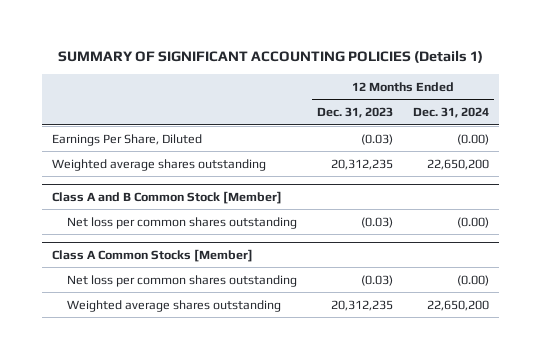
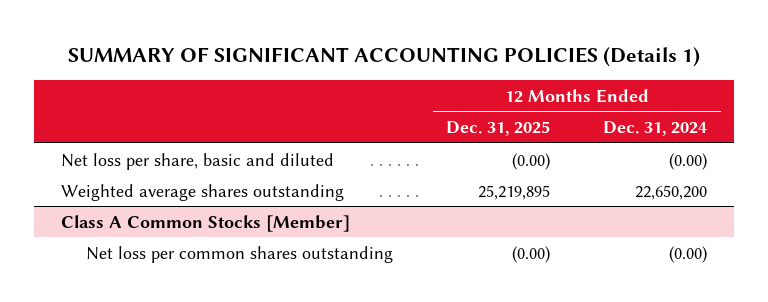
[316,107,393,119] Dec. 31, 2023 -> none
none -> [445,121,550,137] Dec. 31, 2025
[52,133,203,146] Earnings Per Share, Diluted -> [60,152,334,170] Net loss per share, basic and diluted
[52,190,283,204] Class A and B Common Stock [Member] -> none
[66,216,297,229] Net loss per common shares outstanding -> none
[66,299,281,312] Weighted average shares outstanding -> none

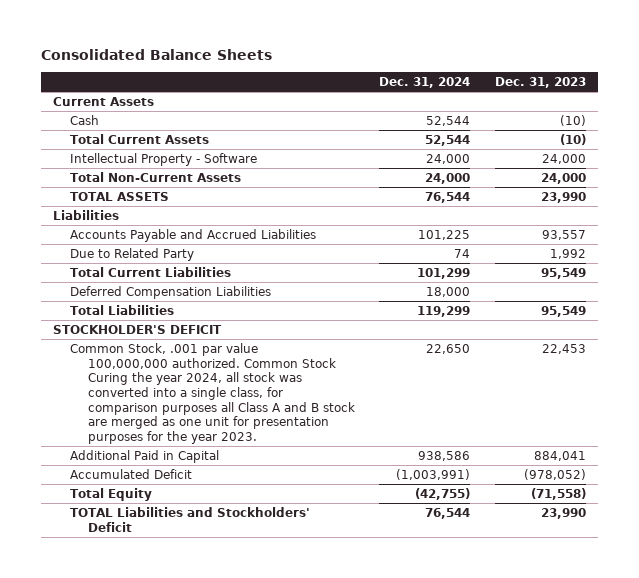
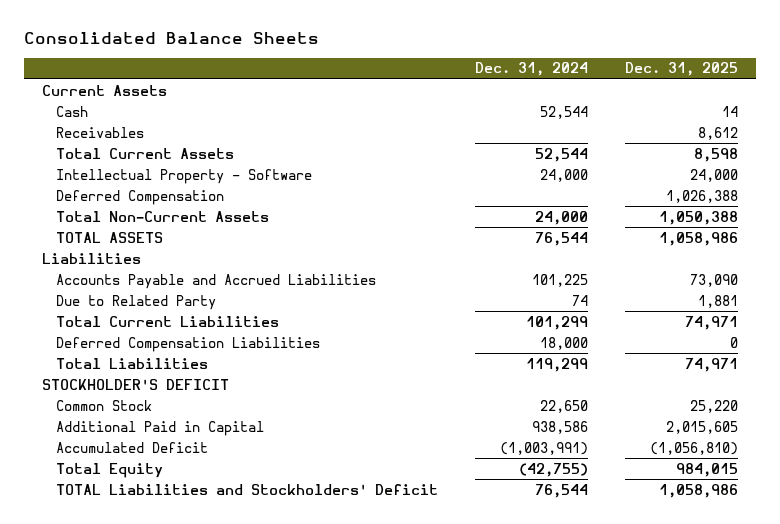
[494,77,586,89] Dec. 31, 2023 -> none
none -> [625,62,739,77] Dec. 31, 2025
none -> [56,126,145,138] Receivables
none -> [56,189,225,205] Deferred Compensation
[70,343,355,444] Common Stock, .001 par value 100,000,000 authorized. Common Stock Curing the year 2024, all stock was converted into a single class, for comparison purposes all Class A and B stock are merged as one unit for presentation purposes for the year 2023. -> [56,399,153,411] Common Stock

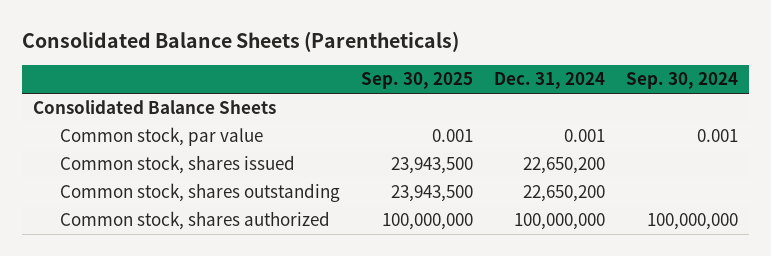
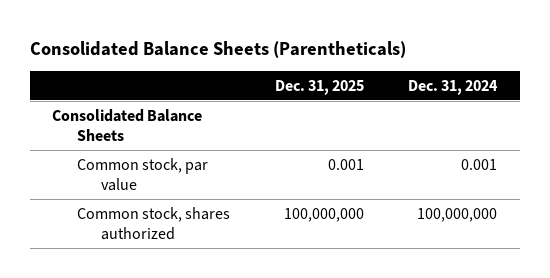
[360,72,473,90] Sep. 30, 2025 -> none
[626,72,739,90] Sep. 30, 2024 -> none
none -> [274,79,364,95] Dec. 31, 2025
[59,155,295,175] Common stock, shares issued -> none
[59,183,340,203] Common stock, shares outstanding -> none

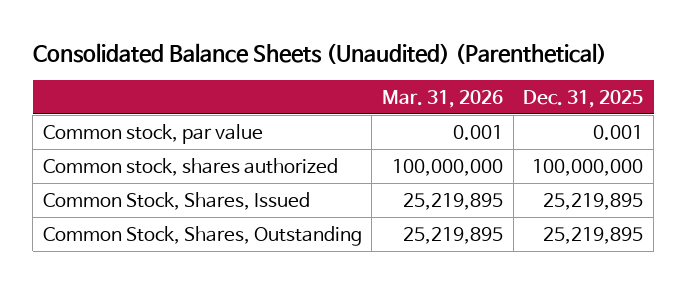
[29,40,406,58] Consolidated Balance Sheets (Parentheticals) -> [32,43,607,65] Consolidated Balance Sheets (Unaudited) (Parenthetical)
[408,79,499,95] Dec. 31, 2024 -> none
none -> [382,89,504,108] Mar. 31, 2026
[52,108,203,141] Consolidated Balance Sheets -> none
none -> [42,191,310,210] Common Stock, Shares, Issued
none -> [42,225,362,246] Common Stock, Shares, Outstanding

